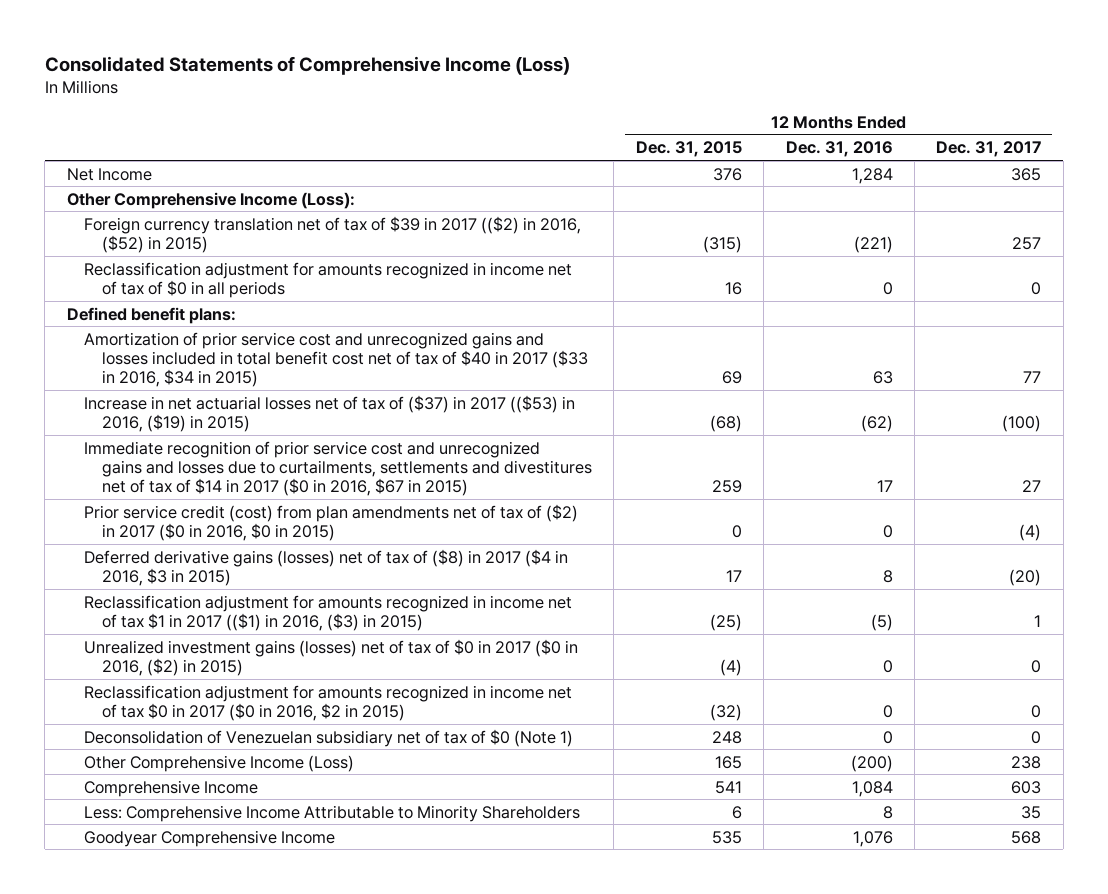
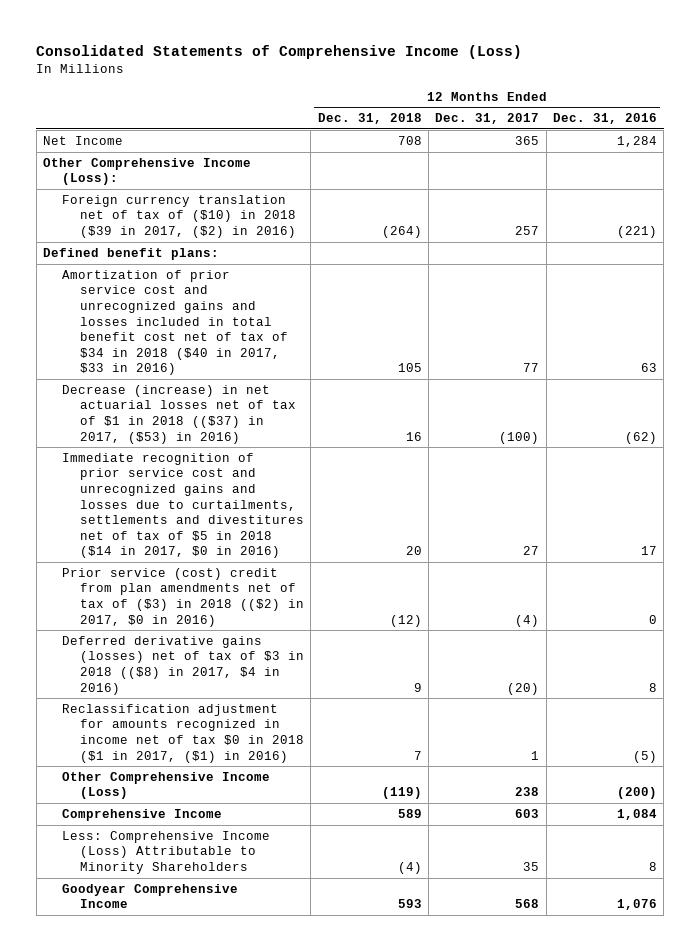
[635,141,742,158] Dec. 31, 2015 -> none
none -> [317,113,422,125] Dec. 31, 2018
[84,261,573,298] Reclassification adjustment for amounts recognized in income net of tax of $0 in all periods -> none
[84,215,582,253] Foreign currency translation net of tax of $39 in 2017 (($2) in 2016, ($52) in 2015) -> [61,194,296,238] Foreign currency translation net of tax of ($10) in 2018 ($39 in 2017, ($2) in 2016)
[84,638,579,676] Unrealized investment gains (losses) net of tax of $0 in 2017 ($0 in 2016, ($2) in 2015) -> none
[84,684,573,721] Reclassification adjustment for amounts recognized in income net of tax $0 in 2017 ($0 in 2016, $2 in 2015) -> none
[84,728,574,747] Deconsolidation of Venezuelan subsidiary net of tax of $0 (Note 1) -> none
[84,331,588,388] Amortization of prior service cost and unrecognized gains and losses included in total benefit cost net of tax of $40 in 2017 ($33 in 2016, $34 in 2015) -> [61,269,288,376] Amortization of prior service cost and unrecognized gains and losses included in total benefit cost net of tax of $34 in 2018 ($40 in 2017, $33 in 2016)
[84,394,576,432] Increase in net actuarial losses net of tax of ($37) in 2017 (($53) in 2016, ($19) in 2015) -> [61,384,296,444] Decrease (increase) in net actuarial losses net of tax of $1 in 2018 (($37) in 2017, ($53) in 2016)
[84,440,592,497] Immediate recognition of prior service cost and unrecognized gains and losses due to curtailments, settlements and divestitures net of tax of $14 in 2017 ($0 in 2016, $67 in 2015) -> [61,452,304,559] Immediate recognition of prior service cost and unrecognized gains and losses due to curtailments, settlements and divestitures net of tax of $5 in 2018 ($14 in 2017, $0 in 2016)
[84,503,579,541] Prior service credit (cost) from plan amendments net of tax of ($2) in 2017 ($0 in 2016, $0 in 2015) -> [61,567,304,627] Prior service (cost) credit from plan amendments net of tax of ($3) in 2018 (($2) in 2017, $0 in 2016)
[84,548,569,586] Deferred derivative gains (losses) net of tax of ($8) in 2017 ($4 in 2016, $3 in 2015) -> [61,635,304,695] Deferred derivative gains (losses) net of tax of $3 in 2018 (($8) in 2017, $4 in 2016)
[84,594,573,631] Reclassification adjustment for amounts recognized in income net of tax $1 in 2017 (($1) in 2016, ($3) in 2015) -> [61,703,304,763] Reclassification adjustment for amounts recognized in income net of tax $0 in 2018 ($1 in 2017, ($1) in 2016)
[84,804,581,822] Less: Comprehensive Income Attributable to Minority Shareholders -> [61,830,270,874] Less: Comprehensive Income (Loss) Attributable to Minority Shareholders

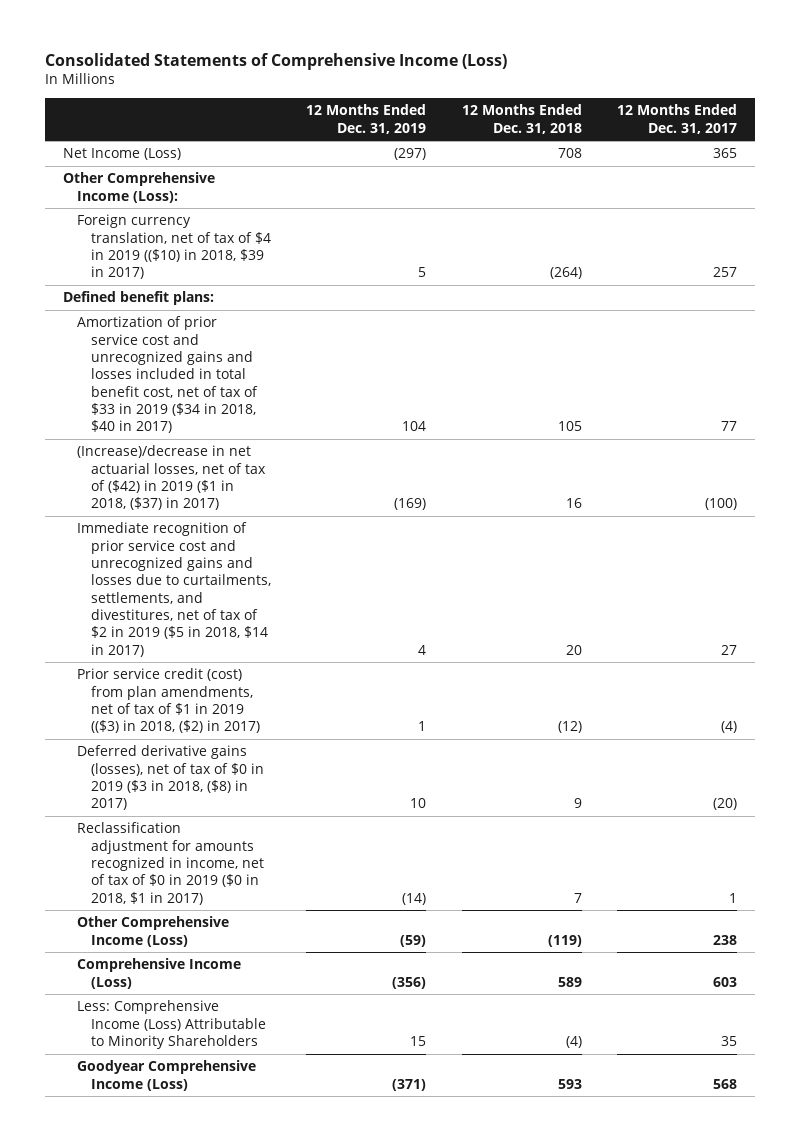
[553,113,658,125] Dec. 31, 2016 -> none
none -> [306,104,427,134] 12 Months Ended Dec. 31, 2019
[43,135,124,145] Net Income -> [62,148,181,161] Net Income (Loss)
[61,194,296,238] Foreign currency translation net of tax of ($10) in 2018 ($39 in 2017, ($2) in 2016) -> [76,214,272,280] Foreign currency translation, net of tax of $4 in 2019 (($10) in 2018, $39 in 2017)
[61,269,288,376] Amortization of prior service cost and unrecognized gains and losses included in total benefit cost net of tax of $34 in 2018 ($40 in 2017, $33 in 2016) -> [76,316,259,434] Amortization of prior service cost and unrecognized gains and losses included in total benefit cost, net of tax of $33 in 2019 ($34 in 2018, $40 in 2017)
[61,384,296,444] Decrease (increase) in net actuarial losses net of tax of $1 in 2018 (($37) in 2017, ($53) in 2016) -> [76,445,267,511] (Increase)/decrease in net actuarial losses, net of tax of ($42) in 2019 ($1 in 2018, ($37) in 2017)
[61,452,304,559] Immediate recognition of prior service cost and unrecognized gains and losses due to curtailments, settlements and divestitures net of tax of $5 in 2018 ($14 in 2017, $0 in 2016) -> [76,522,272,657] Immediate recognition of prior service cost and unrecognized gains and losses due to curtailments, settlements, and divestitures, net of tax of $2 in 2019 ($5 in 2018, $14 in 2017)
[61,567,304,627] Prior service (cost) credit from plan amendments net of tax of ($3) in 2018 (($2) in 2017, $0 in 2016) -> [76,668,261,734] Prior service credit (cost) from plan amendments, net of tax of $1 in 2019 (($3) in 2018, ($2) in 2017)
[61,635,304,695] Deferred derivative gains (losses) net of tax of $3 in 2018 (($8) in 2017, $4 in 2016) -> [76,745,265,811] Deferred derivative gains (losses), net of tax of $0 in 2019 ($3 in 2018, ($8) in 2017)
[61,703,304,763] Reclassification adjustment for amounts recognized in income net of tax $0 in 2018 ($1 in 2017, ($1) in 2016) -> [76,822,265,905] Reclassification adjustment for amounts recognized in income, net of tax of $0 in 2019 ($0 in 2018, $1 in 2017)
[61,808,222,821] Comprehensive Income -> [76,958,241,989] Comprehensive Income (Loss)
[61,883,238,909] Goodyear Comprehensive Income -> [76,1060,256,1091] Goodyear Comprehensive Income (Loss)

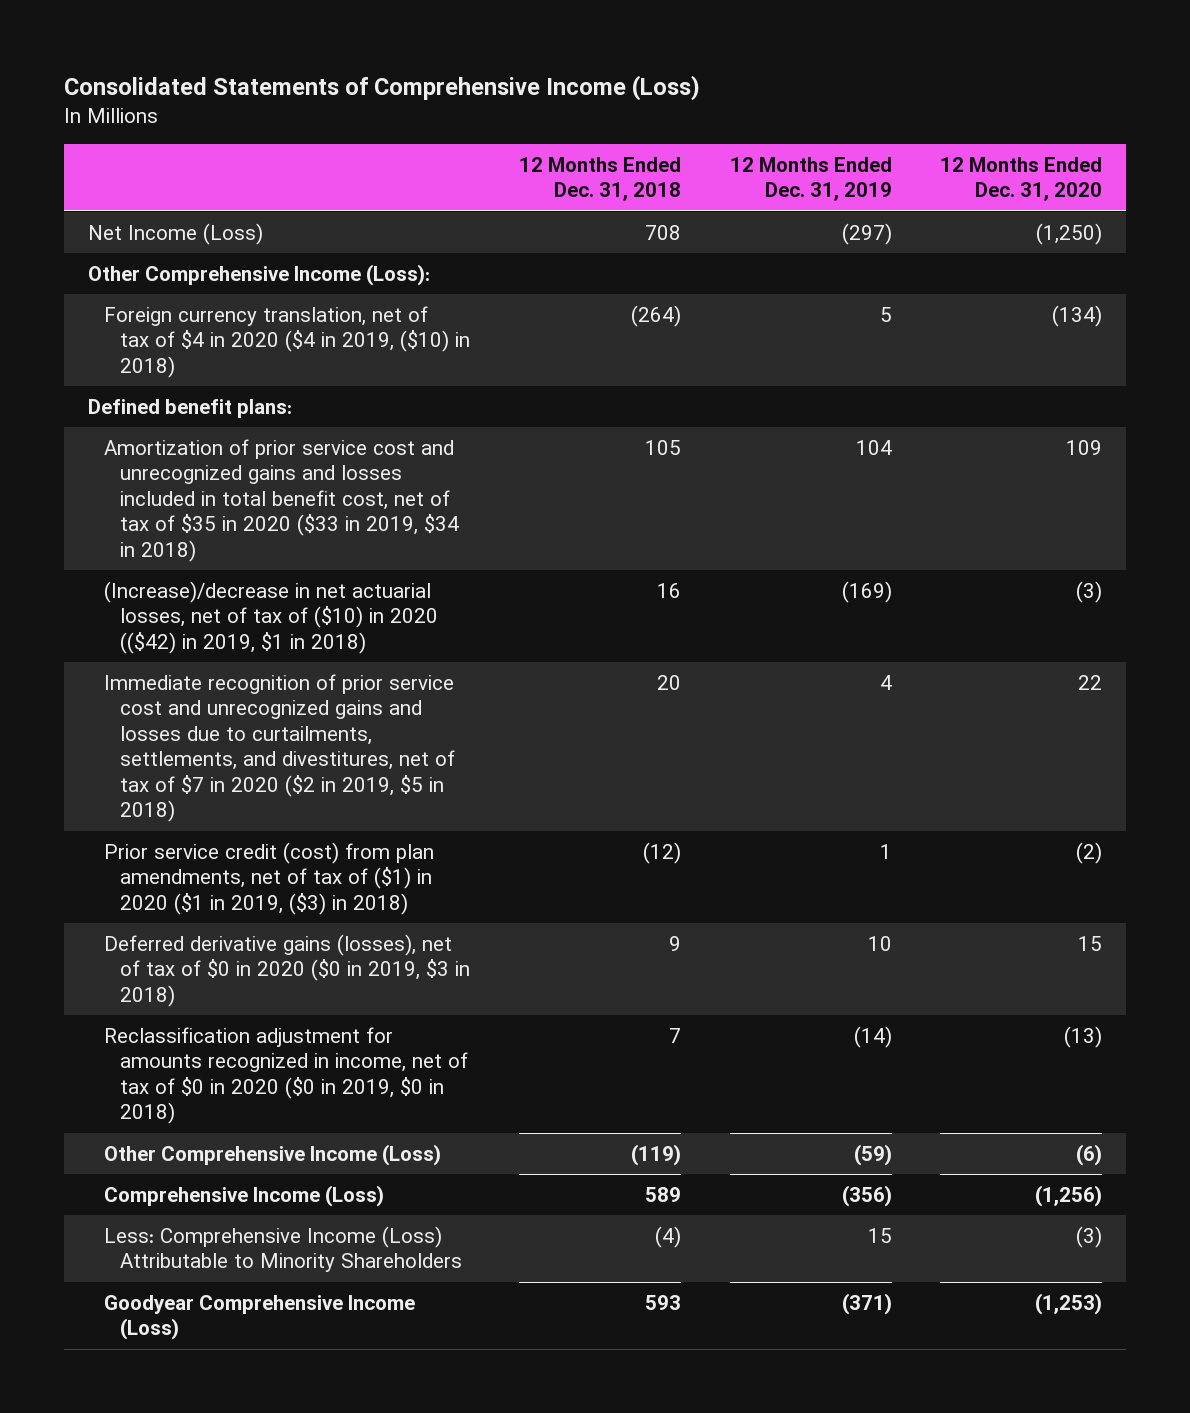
[617,104,738,134] 12 Months Ended Dec. 31, 2017 -> none
none -> [940,156,1103,202] 12 Months Ended Dec. 31, 2020
[76,214,272,280] Foreign currency translation, net of tax of $4 in 2019 (($10) in 2018, $39 in 2017) -> [104,305,471,378] Foreign currency translation, net of tax of $4 in 2020 ($4 in 2019, ($10) in 2018)
[76,316,259,434] Amortization of prior service cost and unrecognized gains and losses included in total benefit cost, net of tax of $33 in 2019 ($34 in 2018, $40 in 2017) -> [104,438,460,562] Amortization of prior service cost and unrecognized gains and losses included in total benefit cost, net of tax of $35 in 2020 ($33 in 2019, $34 in 2018)
[76,445,267,511] (Increase)/decrease in net actuarial losses, net of tax of ($42) in 2019 ($1 in 2018, ($37) in 2017) -> [104,580,439,654] (Increase)/decrease in net actuarial losses, net of tax of ($10) in 2020 (($42) in 2019, $1 in 2018)
[76,522,272,657] Immediate recognition of prior service cost and unrecognized gains and losses due to curtailments, settlements, and divestitures, net of tax of $2 in 2019 ($5 in 2018, $14 in 2017) -> [104,673,456,823] Immediate recognition of prior service cost and unrecognized gains and losses due to curtailments, settlements, and divestitures, net of tax of $7 in 2020 ($2 in 2019, $5 in 2018)
[76,668,261,734] Prior service credit (cost) from plan amendments, net of tax of $1 in 2019 (($3) in 2018, ($2) in 2017) -> [104,841,435,915] Prior service credit (cost) from plan amendments, net of tax of ($1) in 2020 ($1 in 2019, ($3) in 2018)
[76,745,265,811] Deferred derivative gains (losses), net of tax of $0 in 2019 ($3 in 2018, ($8) in 2017) -> [104,933,471,1007] Deferred derivative gains (losses), net of tax of $0 in 2020 ($0 in 2019, $3 in 2018)
[76,822,265,905] Reclassification adjustment for amounts recognized in income, net of tax of $0 in 2019 ($0 in 2018, $1 in 2017) -> [104,1026,469,1125] Reclassification adjustment for amounts recognized in income, net of tax of $0 in 2020 ($0 in 2019, $0 in 2018)

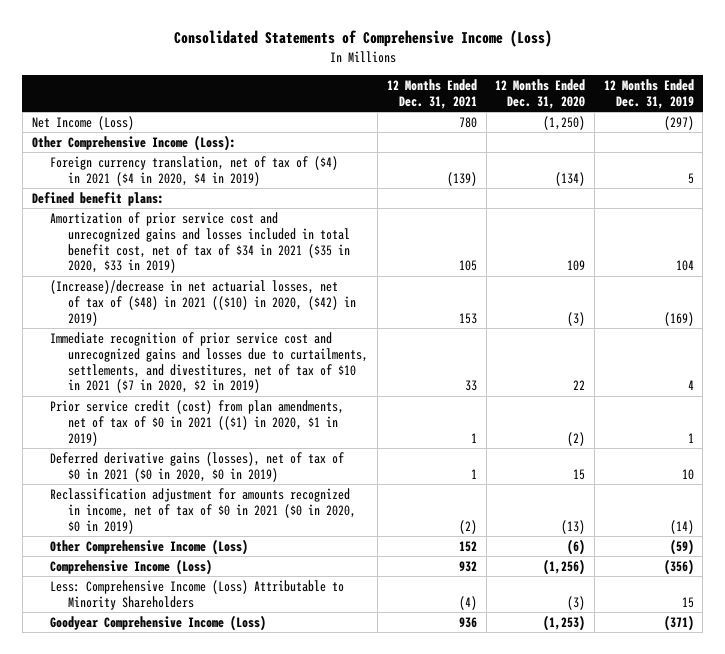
[518,156,681,202] 12 Months Ended Dec. 31, 2018 -> none
none -> [386,78,477,109] 12 Months Ended Dec. 31, 2021
[104,305,471,378] Foreign currency translation, net of tax of $4 in 2020 ($4 in 2019, ($10) in 2018) -> [49,155,338,186] Foreign currency translation, net of tax of ($4) in 2021 ($4 in 2020, $4 in 2019)
[104,438,460,562] Amortization of prior service cost and unrecognized gains and losses included in total benefit cost, net of tax of $35 in 2020 ($33 in 2019, $34 in 2018) -> [49,211,351,274] Amortization of prior service cost and unrecognized gains and losses included in total benefit cost, net of tax of $34 in 2021 ($35 in 2020, $33 in 2019)
[104,580,439,654] (Increase)/decrease in net actuarial losses, net of tax of ($10) in 2020 (($42) in 2019, $1 in 2018) -> [49,279,357,326] (Increase)/decrease in net actuarial losses, net of tax of ($48) in 2021 (($10) in 2020, ($42) in 2019)
[104,673,456,823] Immediate recognition of prior service cost and unrecognized gains and losses due to curtailments, settlements, and divestitures, net of tax of $7 in 2020 ($2 in 2019, $5 in 2018) -> [49,331,369,394] Immediate recognition of prior service cost and unrecognized gains and losses due to curtailments, settlements, and divestitures, net of tax of $10 in 2021 ($7 in 2020, $2 in 2019)
[104,841,435,915] Prior service credit (cost) from plan amendments, net of tax of ($1) in 2020 ($1 in 2019, ($3) in 2018) -> [49,399,344,446] Prior service credit (cost) from plan amendments, net of tax of $0 in 2021 (($1) in 2020, $1 in 2019)
[104,933,471,1007] Deferred derivative gains (losses), net of tax of $0 in 2020 ($0 in 2019, $3 in 2018) -> [49,451,344,482] Deferred derivative gains (losses), net of tax of $0 in 2021 ($0 in 2020, $0 in 2019)
[104,1026,469,1125] Reclassification adjustment for amounts recognized in income, net of tax of $0 in 2020 ($0 in 2019, $0 in 2018) -> [49,487,357,534] Reclassification adjustment for amounts recognized in income, net of tax of $0 in 2021 ($0 in 2020, $0 in 2019)

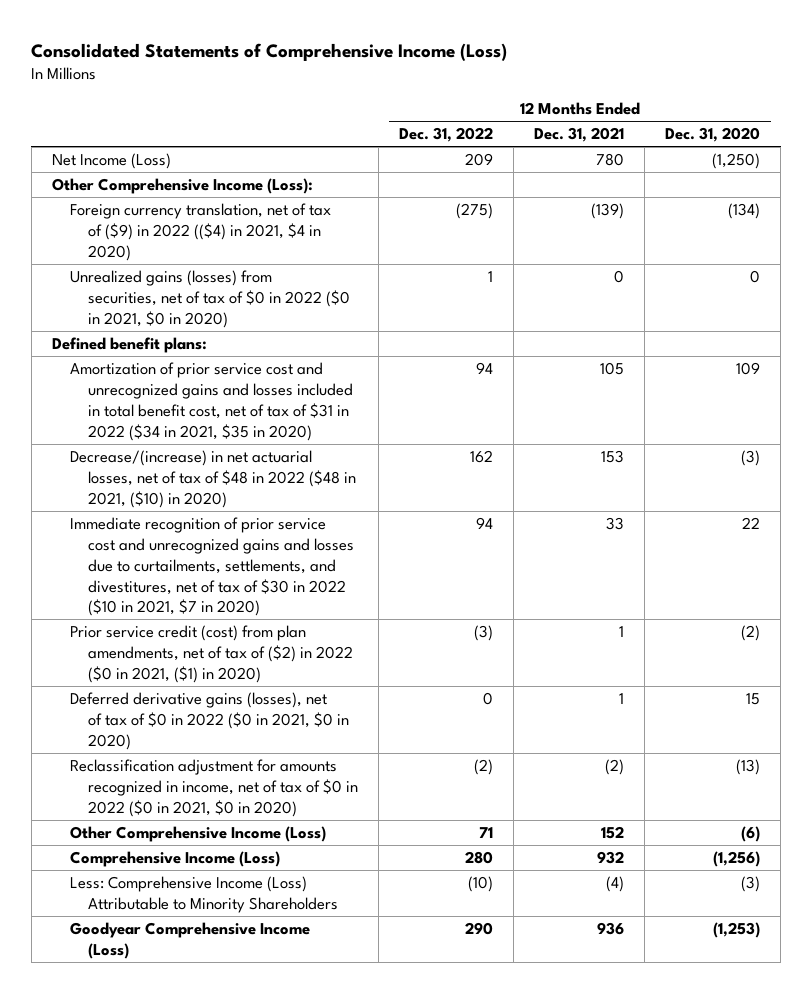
[603,78,694,109] 12 Months Ended Dec. 31, 2019 -> none
none -> [398,127,493,143] Dec. 31, 2022
[49,155,338,186] Foreign currency translation, net of tax of ($4) in 2021 ($4 in 2020, $4 in 2019) -> [69,203,331,261] Foreign currency translation, net of tax of ($9) in 2022 (($4) in 2021, $4 in 2020)
none -> [69,270,350,328] Unrealized gains (losses) from securities, net of tax of $0 in 2022 ($0 in 2021, $0 in 2020)
[49,211,351,274] Amortization of prior service cost and unrecognized gains and losses included in total benefit cost, net of tax of $34 in 2021 ($35 in 2020, $33 in 2019) -> [69,362,353,441] Amortization of prior service cost and unrecognized gains and losses included in total benefit cost, net of tax of $31 in 2022 ($34 in 2021, $35 in 2020)
[49,279,357,326] (Increase)/decrease in net actuarial losses, net of tax of ($48) in 2021 (($10) in 2020, ($42) in 2019) -> [69,450,356,508] Decrease/(increase) in net actuarial losses, net of tax of $48 in 2022 ($48 in 2021, ($10) in 2020)
[49,331,369,394] Immediate recognition of prior service cost and unrecognized gains and losses due to curtailments, settlements, and divestitures, net of tax of $10 in 2021 ($7 in 2020, $2 in 2019) -> [69,517,354,617] Immediate recognition of prior service cost and unrecognized gains and losses due to curtailments, settlements, and divestitures, net of tax of $30 in 2022 ($10 in 2021, $7 in 2020)
[49,399,344,446] Prior service credit (cost) from plan amendments, net of tax of $0 in 2021 (($1) in 2020, $1 in 2019) -> [69,625,353,683] Prior service credit (cost) from plan amendments, net of tax of ($2) in 2022 ($0 in 2021, ($1) in 2020)
[49,451,344,482] Deferred derivative gains (losses), net of tax of $0 in 2021 ($0 in 2020, $0 in 2019) -> [69,692,349,750] Deferred derivative gains (losses), net of tax of $0 in 2022 ($0 in 2021, $0 in 2020)
[49,487,357,534] Reclassification adjustment for amounts recognized in income, net of tax of $0 in 2021 ($0 in 2020, $0 in 2019) -> [69,759,358,817] Reclassification adjustment for amounts recognized in income, net of tax of $0 in 2022 ($0 in 2021, $0 in 2020)

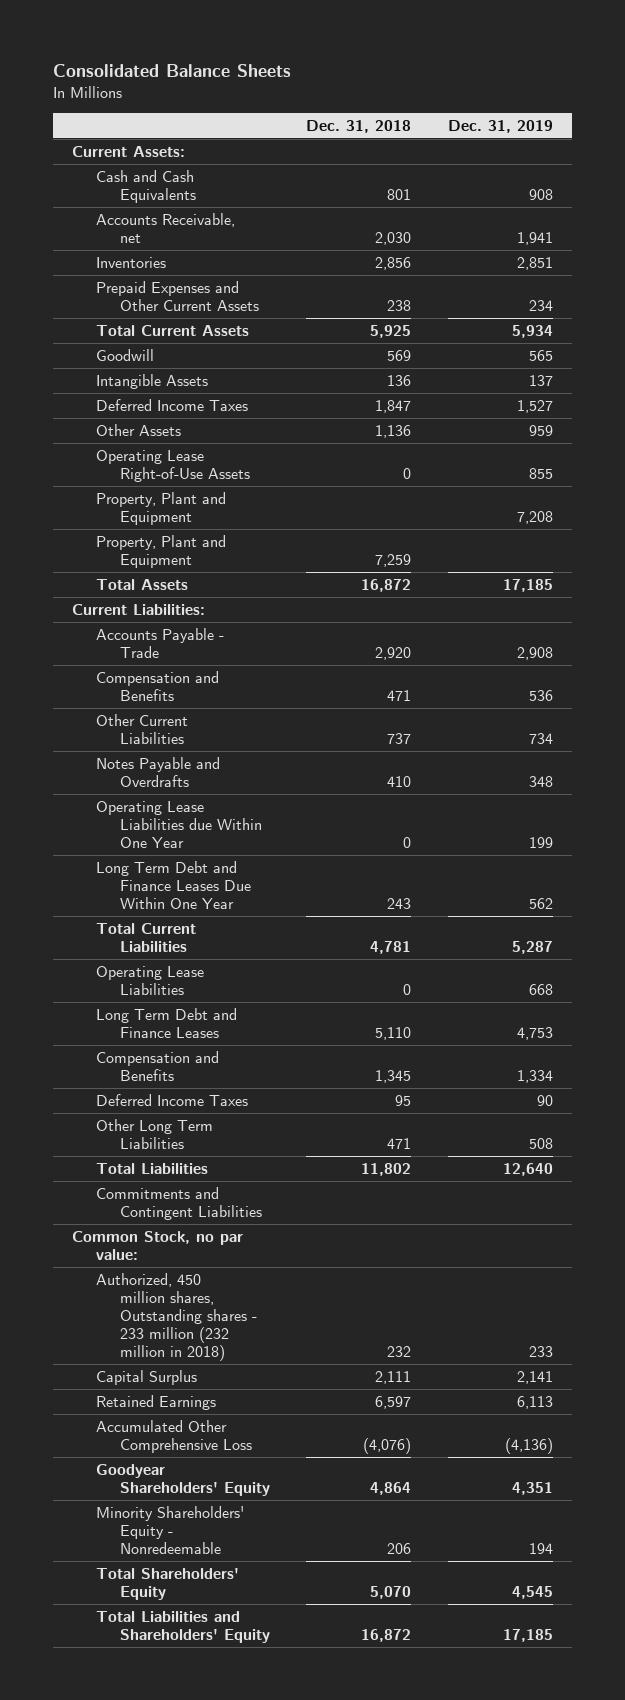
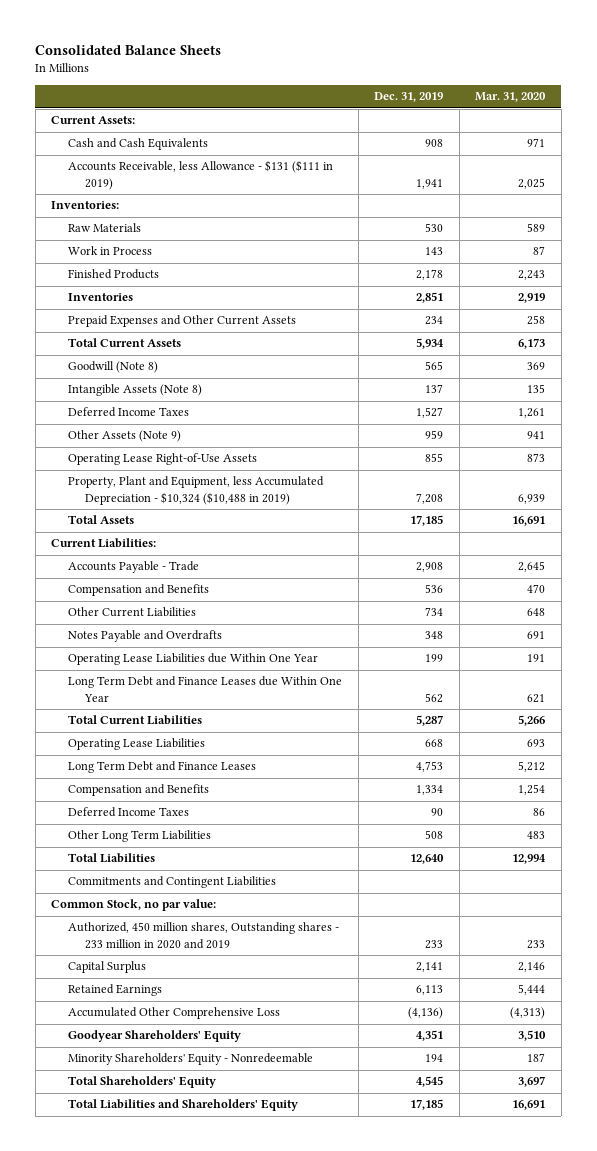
[306,119,412,133] Dec. 31, 2018 -> none
none -> [475,92,547,103] Mar. 31, 2020
[95,212,235,243] Accounts Receivable, net -> [68,160,334,190] Accounts Receivable, less Allowance - $131 ($111 in 2019)
none -> [51,201,120,210] Inventories:
none -> [68,223,142,233] Raw Materials
none -> [68,246,153,256] Work in Process
none -> [68,269,160,280] Finished Products
[95,348,154,361] Goodwill -> [68,361,159,374] Goodwill (Note 8)
[95,373,208,389] Intangible Assets -> [68,384,203,397] Intangible Assets (Note 8)
[95,423,181,436] Other Assets -> [68,430,182,443] Other Assets (Note 9)
[95,534,226,568] Property, Plant and Equipment -> none
[95,491,226,525] Property, Plant and Equipment -> [68,476,325,505] Property, Plant and Equipment, less Accumulated Depreciation - $10,324 ($10,488 in 2019)
[95,860,251,909] Long Term Debt and Finance Leases Due Within One Year -> [68,676,343,702] Long Term Debt and Finance Leases due Within One Year
[95,1272,257,1361] Authorized, 450 million shares, Outstanding shares - 233 million (232 million in 2018) -> [68,922,340,949] Authorized, 450 million shares, Outstanding shares - 233 million in 2020 and 2019

